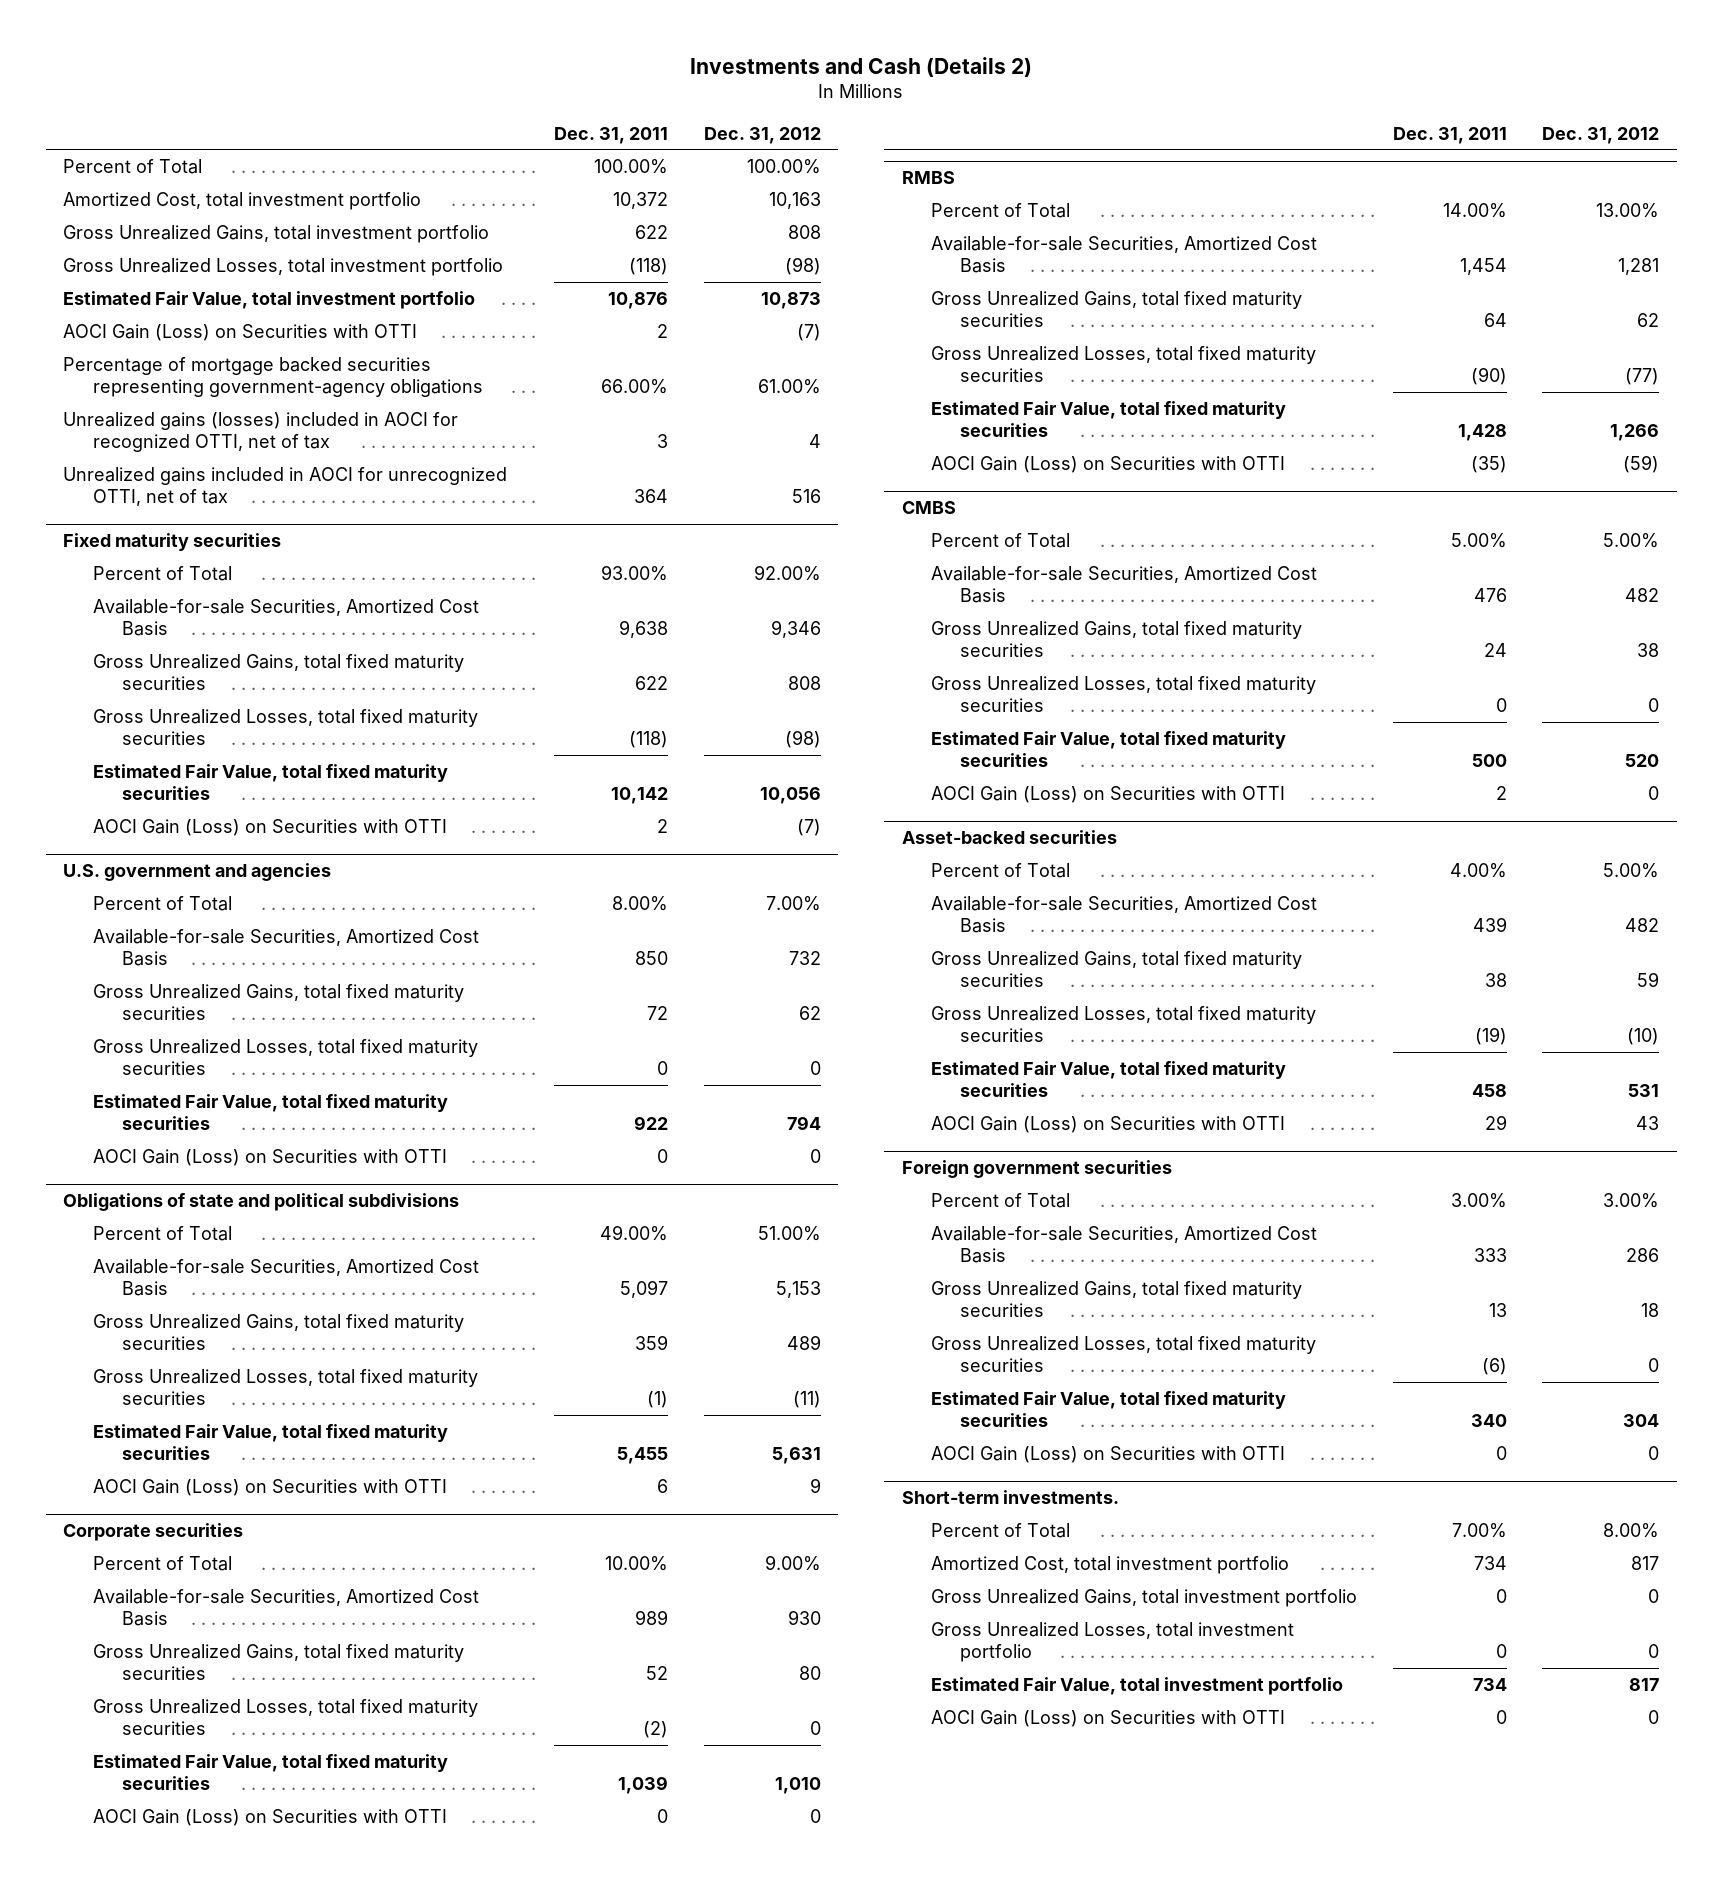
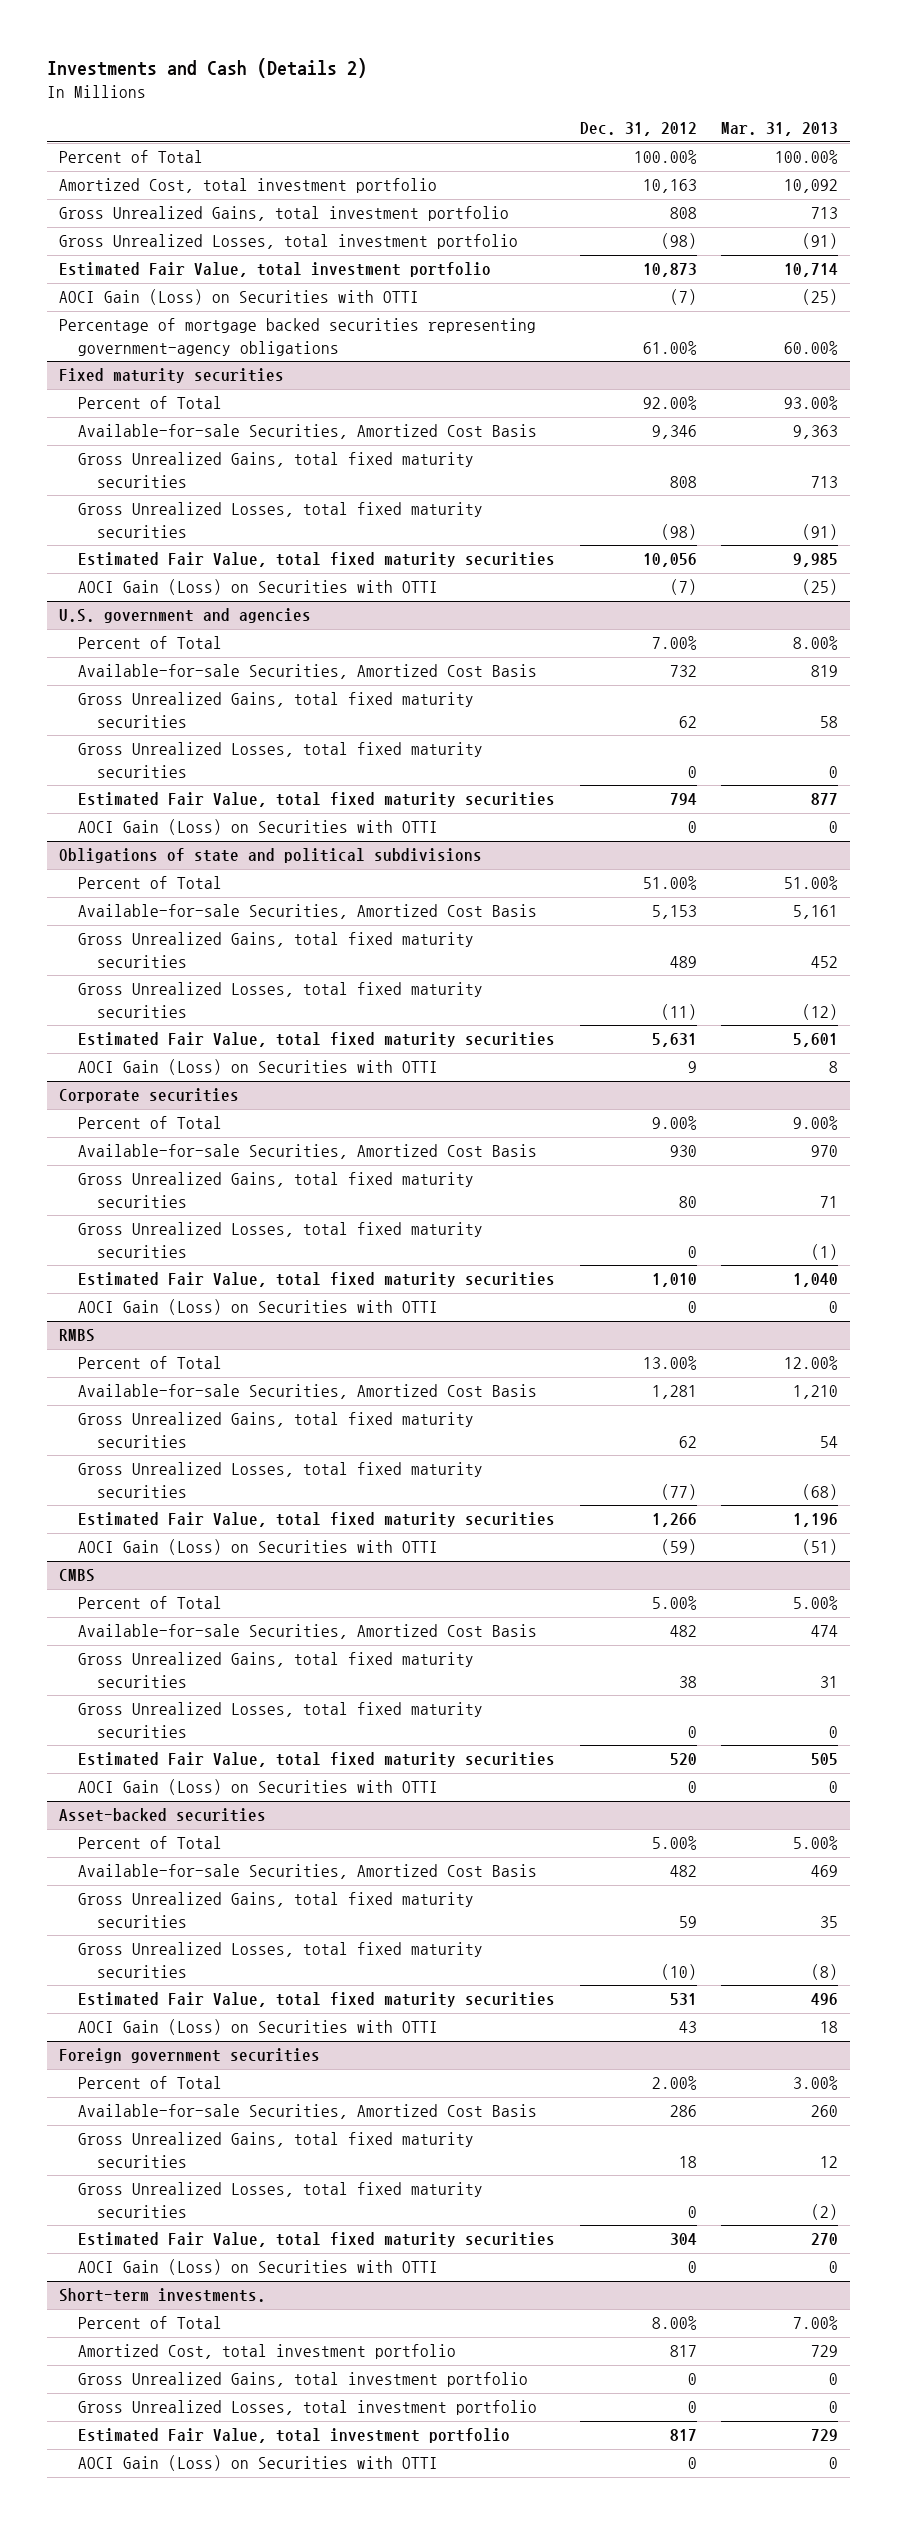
[554,126,669,144] Dec. 31, 2011 -> none
none -> [721,122,839,137] Mar. 31, 2013
[63,411,459,453] Unrealized gains (losses) included in AOCI for recognized OTTI, net of tax -> none
[63,466,508,507] Unrealized gains included in AOCI for unrecognized OTTI, net of tax -> none
[1603,1192,1660,1208] 3.00% -> [651,2076,697,2091] 2.00%

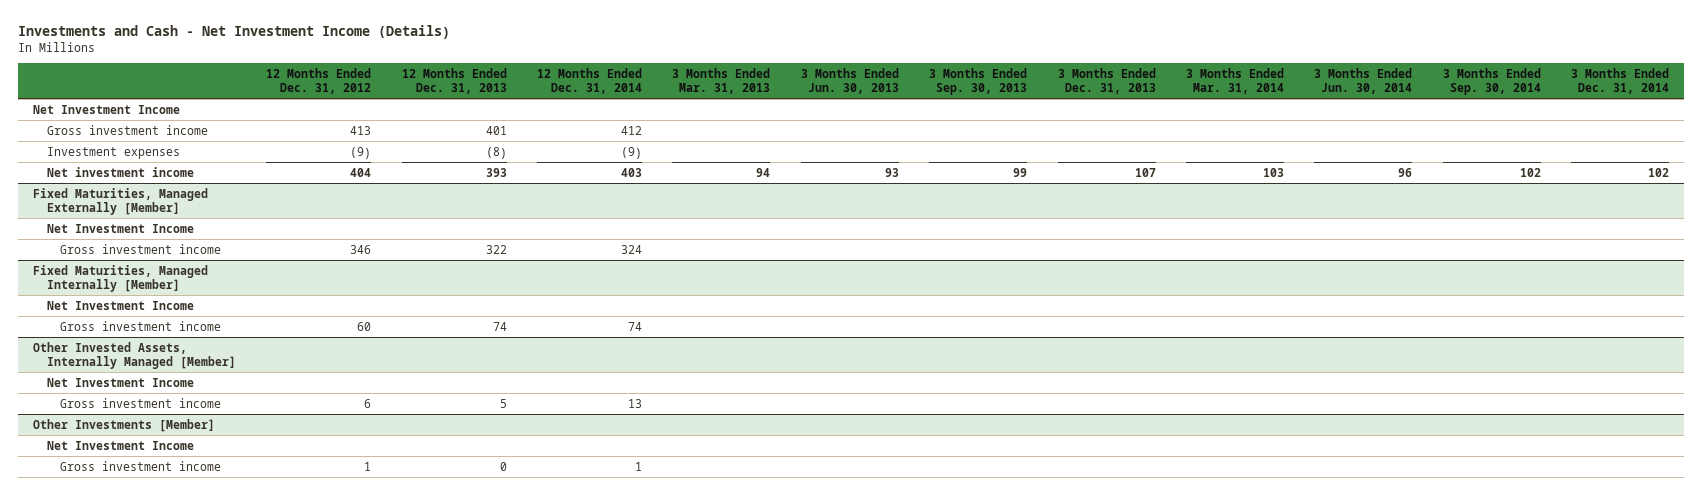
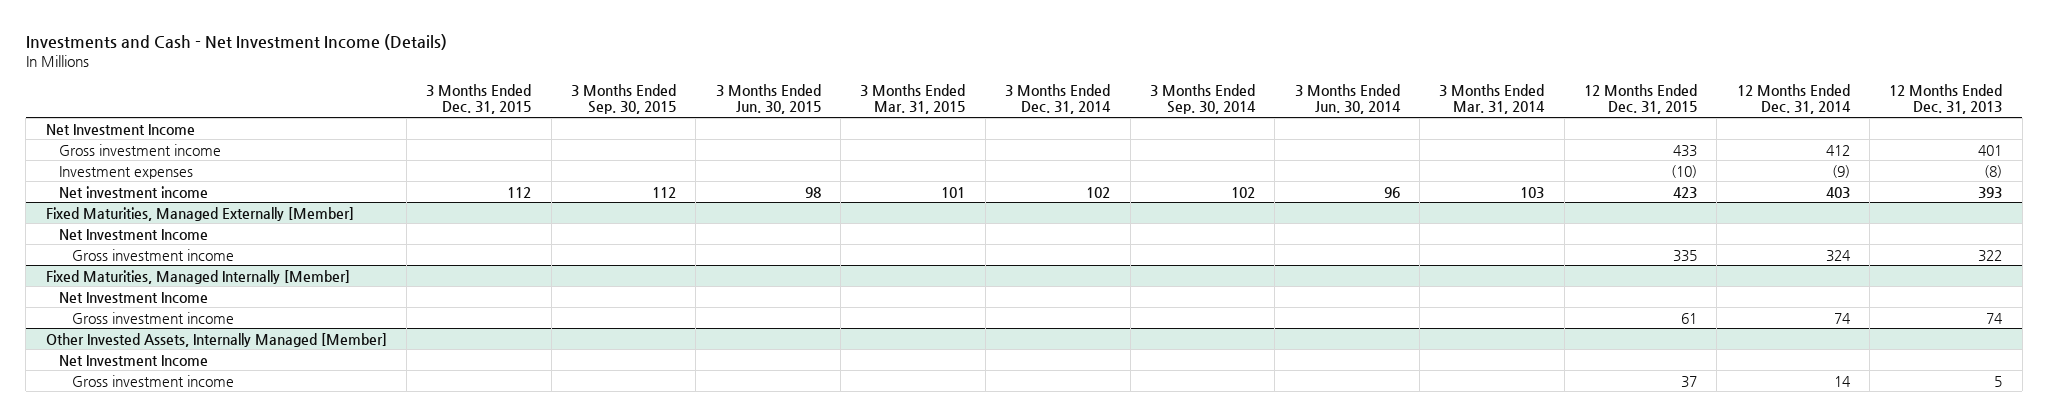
[266,67,372,95] 12 Months Ended Dec. 31, 2012 -> none
[672,67,771,95] 3 Months Ended Mar. 31, 2013 -> none
[800,67,899,95] 3 Months Ended Jun. 30, 2013 -> none
[929,67,1028,96] 3 Months Ended Sep. 30, 2013 -> none
[1057,67,1156,95] 3 Months Ended Dec. 31, 2013 -> none
none -> [426,84,532,115] 3 Months Ended Dec. 31, 2015
none -> [570,84,676,115] 3 Months Ended Sep. 30, 2015
none -> [715,84,821,115] 3 Months Ended Jun. 30, 2015
none -> [860,84,966,115] 3 Months Ended Mar. 31, 2015
none -> [1584,84,1698,115] 12 Months Ended Dec. 31, 2015
[33,418,216,432] Other Investments [Member] -> none
[46,440,194,450] Net Investment Income -> none
[60,460,222,471] Gross investment income -> none
[627,398,642,408] 13 -> [1833,375,1851,387] 14

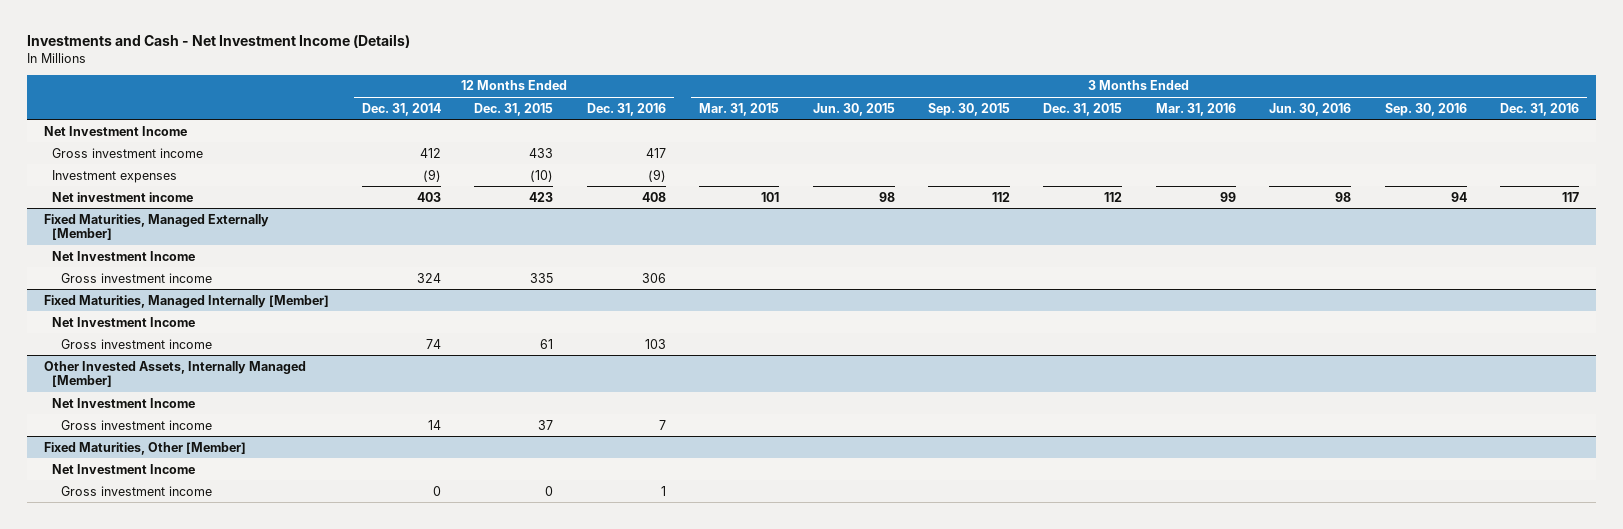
[1005,84,1112,115] 3 Months Ended Dec. 31, 2014 -> none
[1149,84,1256,115] 3 Months Ended Sep. 30, 2014 -> none
[1294,84,1401,115] 3 Months Ended Jun. 30, 2014 -> none
[1439,84,1546,115] 3 Months Ended Mar. 31, 2014 -> none
[1889,84,2003,115] 12 Months Ended Dec. 31, 2013 -> none
none -> [586,102,666,116] Dec. 31, 2016
none -> [1155,102,1236,116] Mar. 31, 2016
none -> [1269,102,1352,116] Jun. 30, 2016
none -> [1384,102,1467,116] Sep. 30, 2016
none -> [1499,102,1579,116] Dec. 31, 2016
none -> [43,441,246,455] Fixed Maturities, Other [Member]
none -> [52,463,196,474] Net Investment Income
none -> [60,485,212,496] Gross investment income

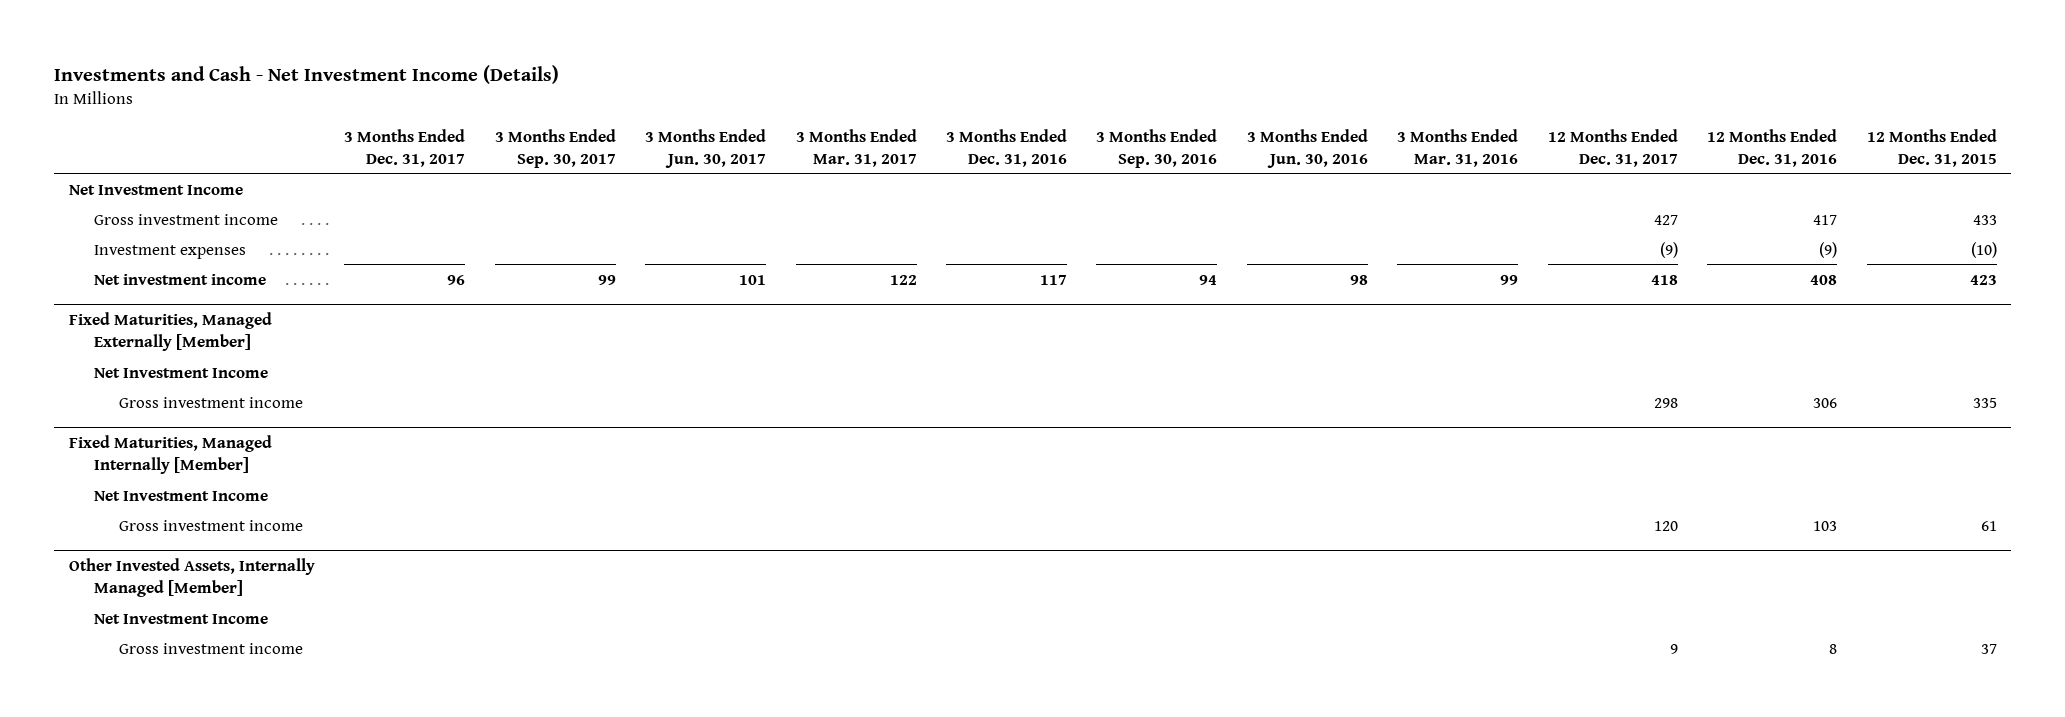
[361,102,441,116] Dec. 31, 2014 -> none
[699,102,780,116] Mar. 31, 2015 -> none
[812,102,895,116] Jun. 30, 2015 -> none
[927,102,1010,116] Sep. 30, 2015 -> none
[1043,102,1123,116] Dec. 31, 2015 -> none
none -> [344,128,466,167] 3 Months Ended Dec. 31, 2017
none -> [494,128,616,168] 3 Months Ended Sep. 30, 2017
none -> [645,128,767,168] 3 Months Ended Jun. 30, 2017
none -> [795,128,917,167] 3 Months Ended Mar. 31, 2017
none -> [1547,128,1678,167] 12 Months Ended Dec. 31, 2017
[43,441,246,455] Fixed Maturities, Other [Member] -> none
[52,463,196,474] Net Investment Income -> none
[60,485,212,496] Gross investment income -> none
[658,419,666,430] 7 -> [1829,643,1838,654] 8

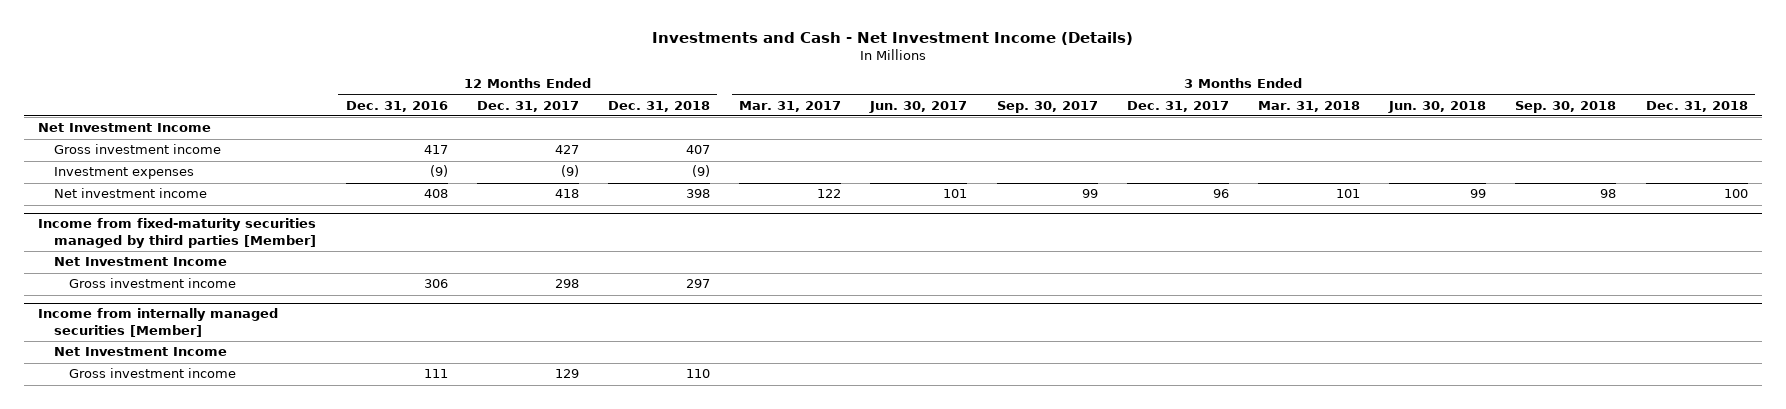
[945,128,1067,167] 3 Months Ended Dec. 31, 2016 -> none
[1096,128,1218,168] 3 Months Ended Sep. 30, 2016 -> none
[1246,128,1368,168] 3 Months Ended Jun. 30, 2016 -> none
[1397,128,1519,167] 3 Months Ended Mar. 31, 2016 -> none
[1866,128,1997,167] 12 Months Ended Dec. 31, 2015 -> none
none -> [608,100,711,112] Dec. 31, 2018
none -> [1257,100,1360,112] Mar. 31, 2018
none -> [1388,100,1487,113] Jun. 30, 2018
none -> [1515,100,1617,113] Sep. 30, 2018
none -> [1645,100,1748,112] Dec. 31, 2018
[68,312,272,352] Fixed Maturities, Managed Externally [Member] -> [38,218,317,248] Income from fixed-maturity securities managed by third parties [Member]
[93,490,268,501] Net Investment Income -> none
[118,519,303,531] Gross investment income -> none
[68,558,315,598] Other Invested Assets, Internally Managed [Member] -> none
[68,435,272,475] Fixed Maturities, Managed Internally [Member] -> [38,308,279,337] Income from internally managed securities [Member]
[1669,643,1678,654] 9 -> [554,369,579,379] 129
[1829,643,1838,654] 8 -> [423,369,448,379] 111

